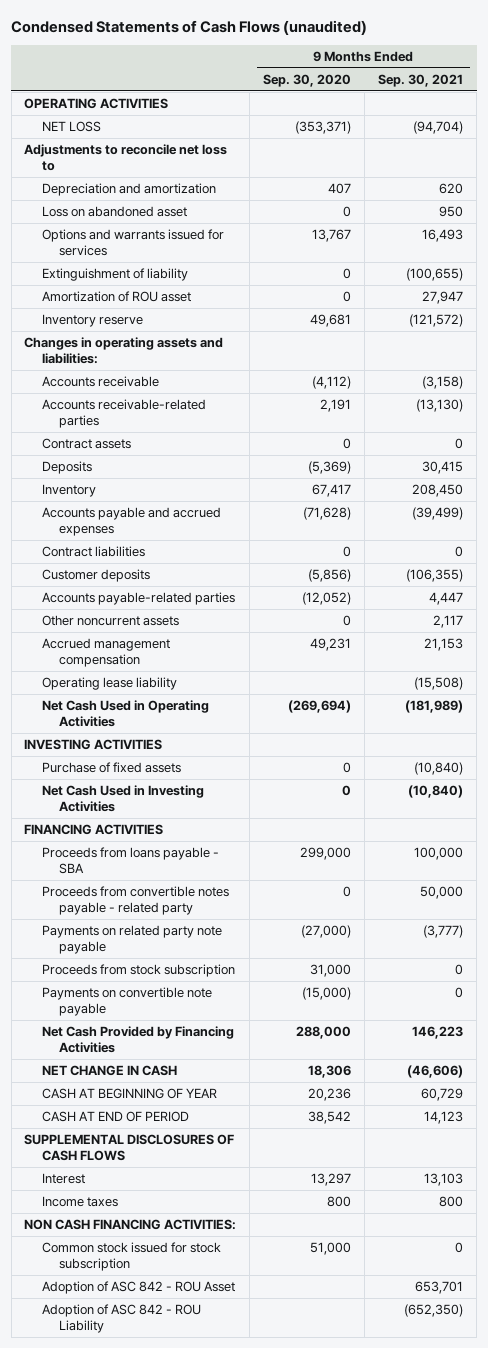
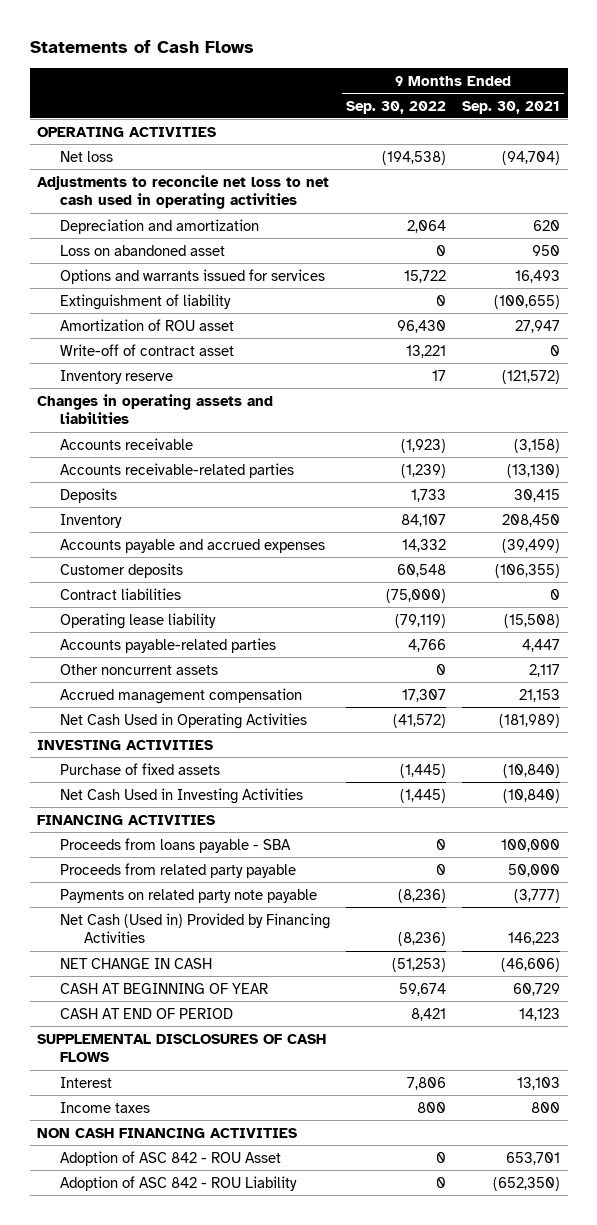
[11,19,368,35] Condensed Statements of Cash Flows (unaudited) -> [29,40,254,54] Statements of Cash Flows
[263,73,352,87] Sep. 30, 2020 -> none
none -> [346,100,447,114] Sep. 30, 2022
[41,121,101,133] NET LOSS -> [60,150,114,162] Net loss
[24,144,228,172] Adjustments to reconcile net loss to -> [37,174,330,210] Adjustments to reconcile net loss to net cash used in operating activities
none -> [60,343,235,356] Write-off of contract asset
[24,337,224,365] Changes in operating assets and liabilities: -> [37,393,274,425] Changes in operating assets and liabilities
[41,438,131,450] Contract assets -> none
[41,546,145,558] Contract liabilities -> [60,587,182,600] Contract liabilities
[41,677,177,691] Operating lease liability -> [60,612,217,629] Operating lease liability
[41,886,229,916] Proceeds from convertible notes payable - related party -> [60,862,297,878] Proceeds from related party payable
[41,964,235,978] Proceeds from stock subscription -> none
[41,987,212,1017] Payments on convertible note payable -> none
[41,1026,234,1054] Net Cash Provided by Financing Activities -> [60,912,331,944] Net Cash (Used in) Provided by Financing Activities
[41,1242,221,1272] Common stock issued for stock subscription -> none
[24,1219,237,1231] NON CASH FINANCING ACTIVITIES: -> [37,1127,298,1138] NON CASH FINANCING ACTIVITIES

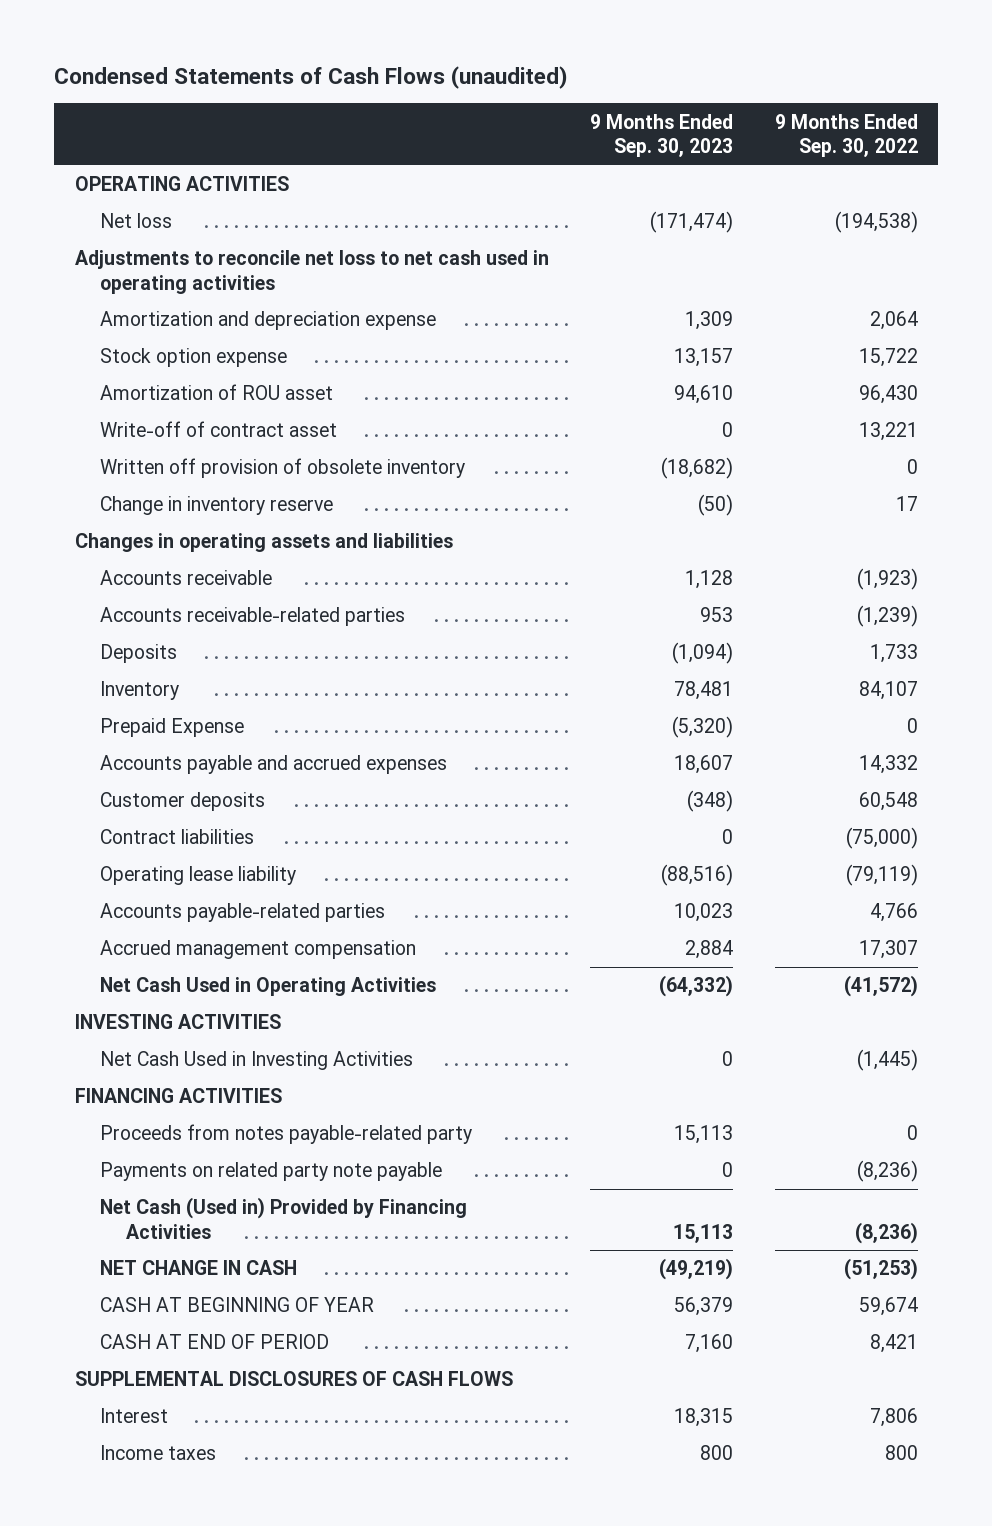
[29,40,254,54] Statements of Cash Flows -> [53,66,568,90] Condensed Statements of Cash Flows (unaudited)
[461,100,560,114] Sep. 30, 2021 -> none
none -> [590,113,734,158] 9 Months Ended Sep. 30, 2023
[60,244,226,256] Loss on abandoned asset -> none
[60,293,232,310] Extinguishment of liability -> none
[60,218,260,234] Depreciation and amortization -> [100,311,437,331] Amortization and depreciation expense
[60,268,326,284] Options and warrants issued for services -> [100,348,288,368] Stock option expense
none -> [100,458,466,479] Written off provision of obsolete inventory
[60,369,174,384] Inventory reserve -> [100,496,334,516] Change in inventory reserve
none -> [100,718,245,738] Prepaid Expense
[60,663,219,675] Other noncurrent assets -> none
[60,762,221,775] Purchase of fixed assets -> none
[60,837,292,853] Proceeds from loans payable - SBA -> none
[60,862,297,878] Proceeds from related party payable -> [100,1124,473,1145] Proceeds from notes payable-related party
[37,1127,298,1138] NON CASH FINANCING ACTIVITIES -> none
[60,1150,282,1166] Adoption of ASC 842 - ROU Asset -> none
[60,1175,298,1191] Adoption of ASC 842 - ROU Liability -> none

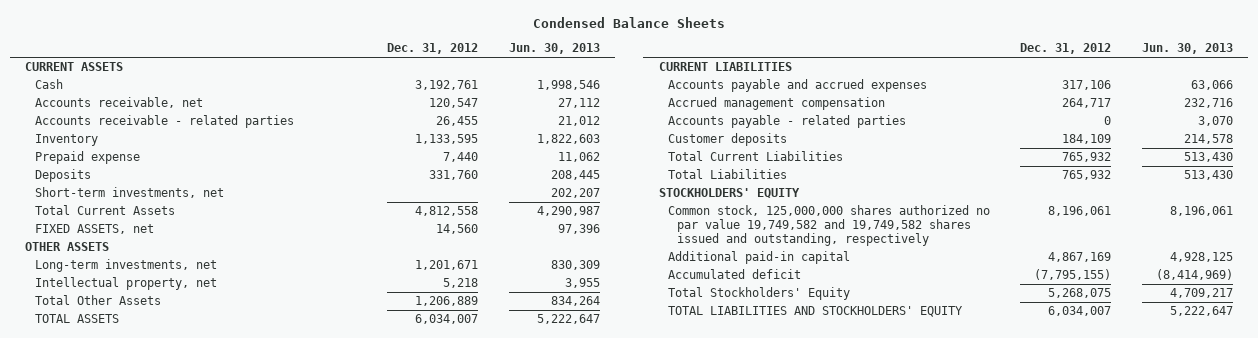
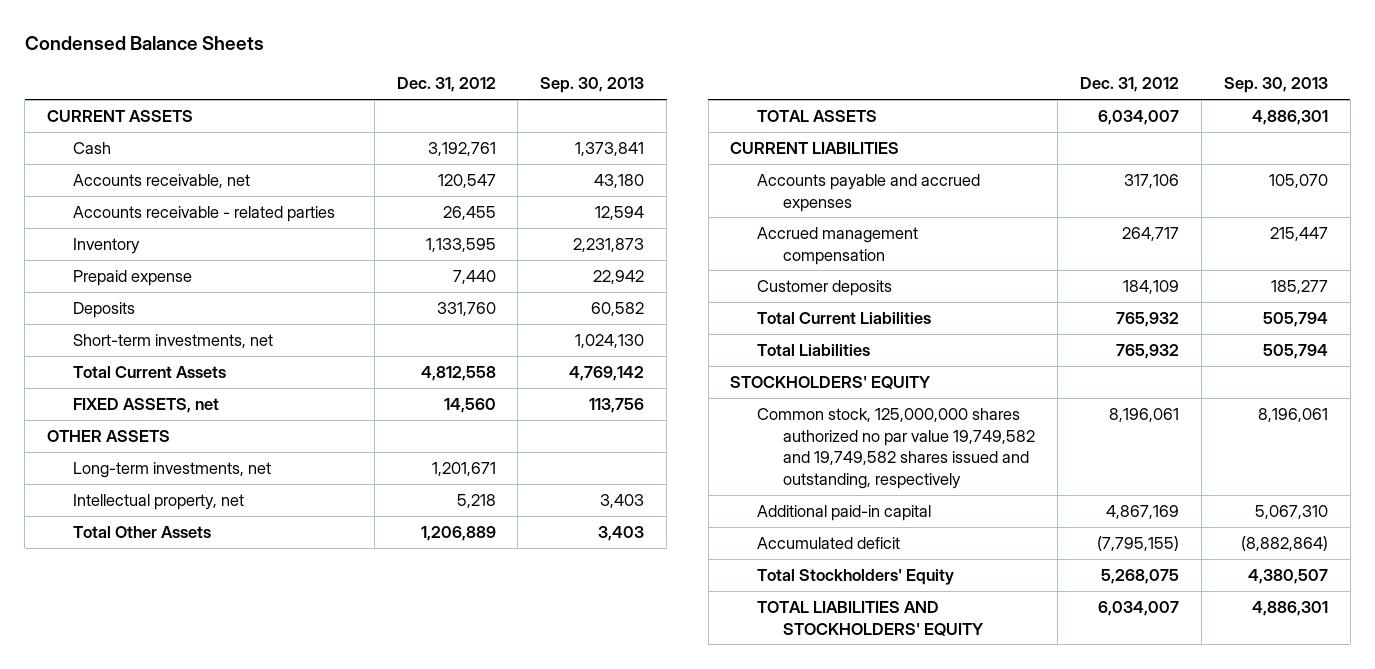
[508,43,600,55] Jun. 30, 2013 -> none
none -> [540,77,645,94] Sep. 30, 2013
[667,115,906,129] Accounts payable - related parties -> none

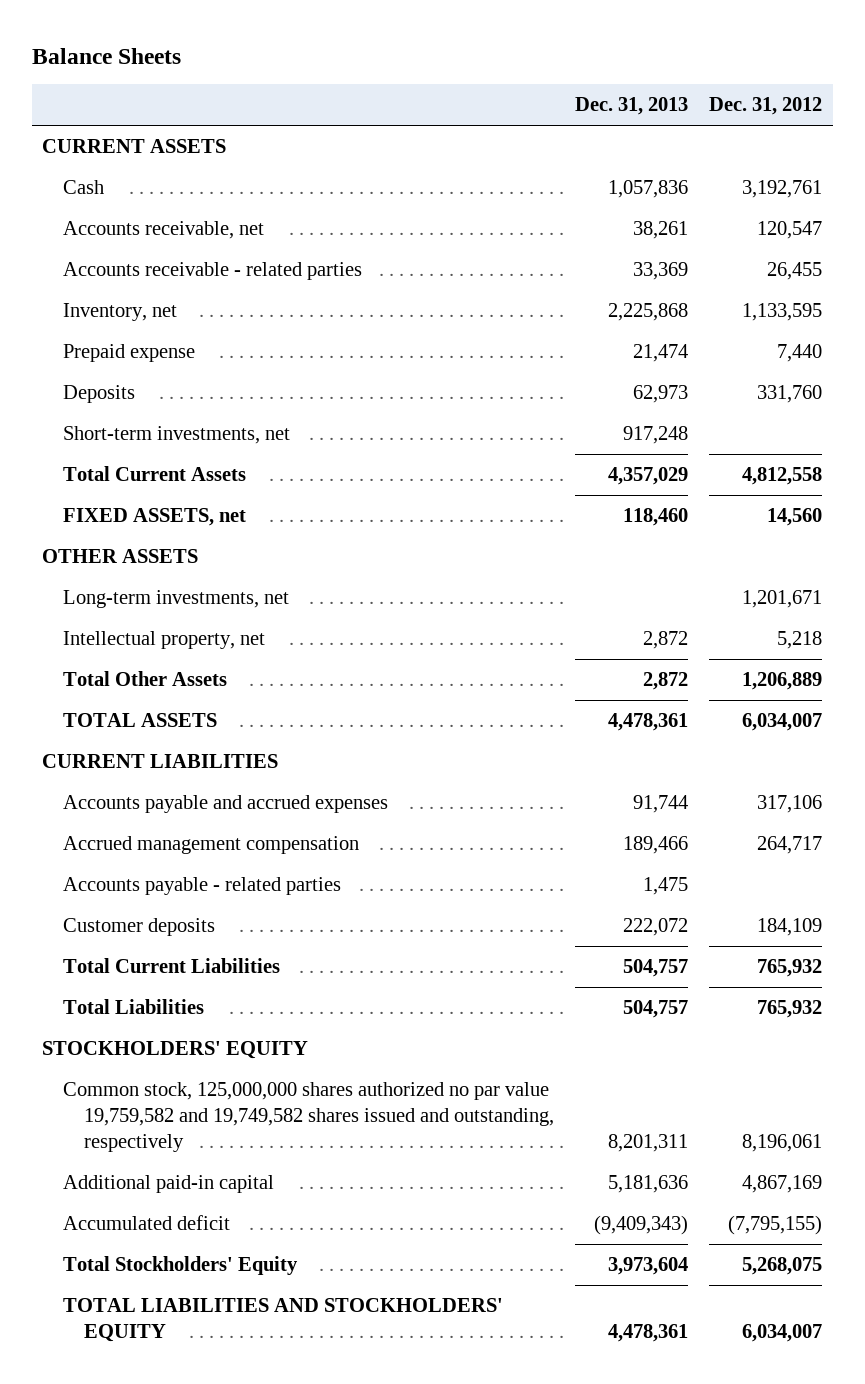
[24,36,264,51] Condensed Balance Sheets -> [31,47,181,64] Balance Sheets
[540,77,645,94] Sep. 30, 2013 -> none
none -> [574,97,688,116] Dec. 31, 2013
[73,238,141,255] Inventory -> [62,303,177,322] Inventory, net
none -> [62,877,341,896] Accounts payable - related parties
[756,408,1036,489] Common stock, 125,000,000 shares authorized no par value 19,749,582 and 19,749,582 shares issued and outstanding, respectively -> [62,1082,554,1152] Common stock, 125,000,000 shares authorized no par value 19,759,582 and 19,749,582 shares issued and outstanding, respectively

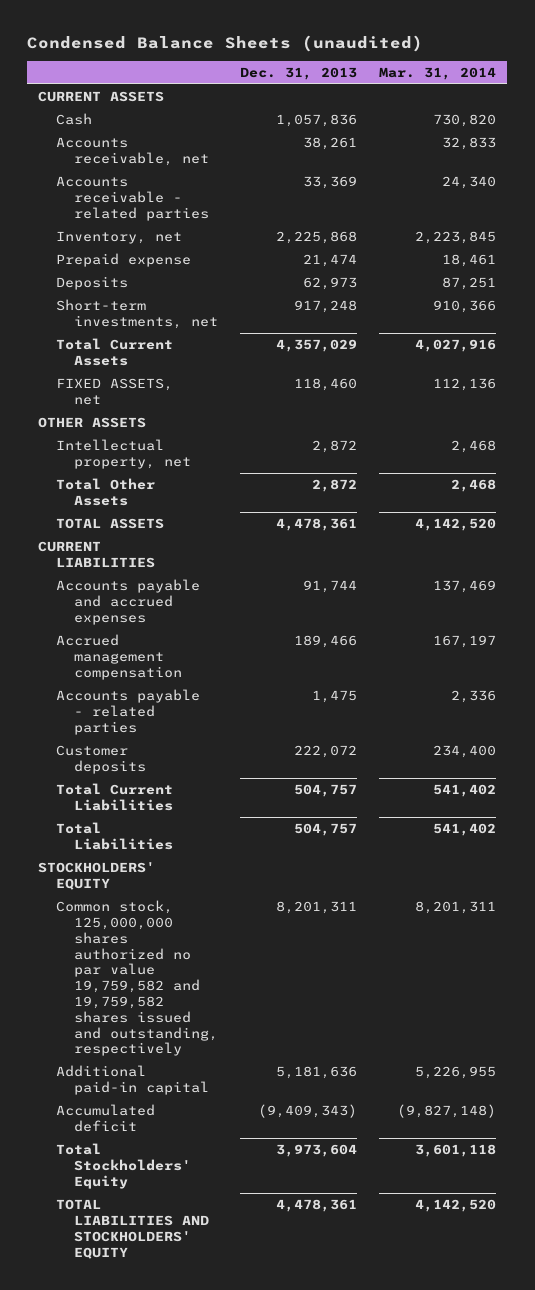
[31,47,181,64] Balance Sheets -> [27,34,424,52] Condensed Balance Sheets (unaudited)
[709,97,823,116] Dec. 31, 2012 -> none
none -> [379,66,497,80] Mar. 31, 2014
[62,590,289,609] Long-term investments, net -> none
[62,1082,554,1152] Common stock, 125,000,000 shares authorized no par value 19,759,582 and 19,749,582 shares issued and outstanding, respectively -> [56,900,219,1057] Common stock, 125,000,000 shares authorized no par value 19,759,582 and 19,759,582 shares issued and outstanding, respectively

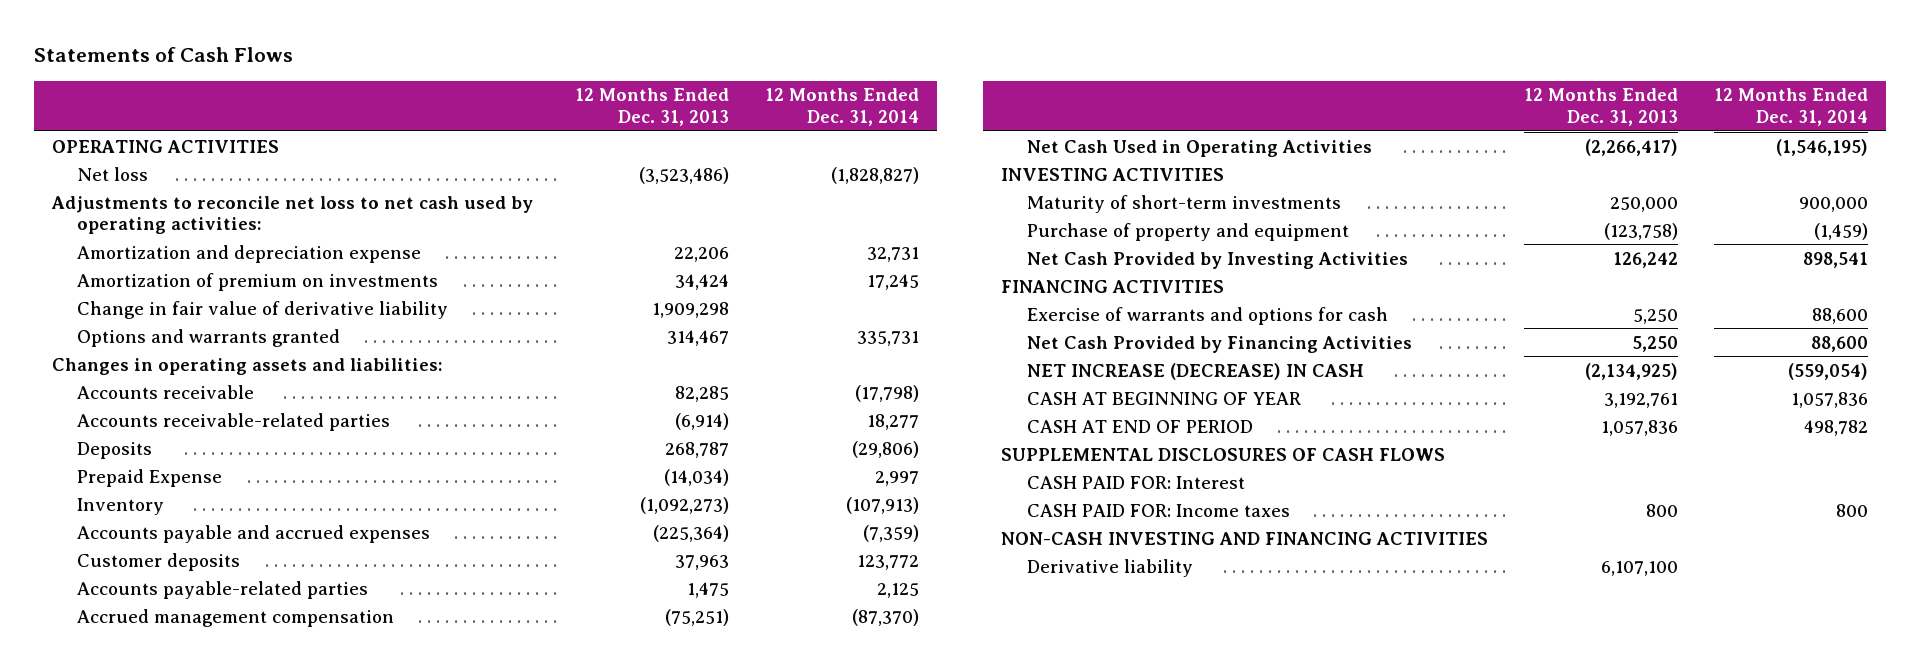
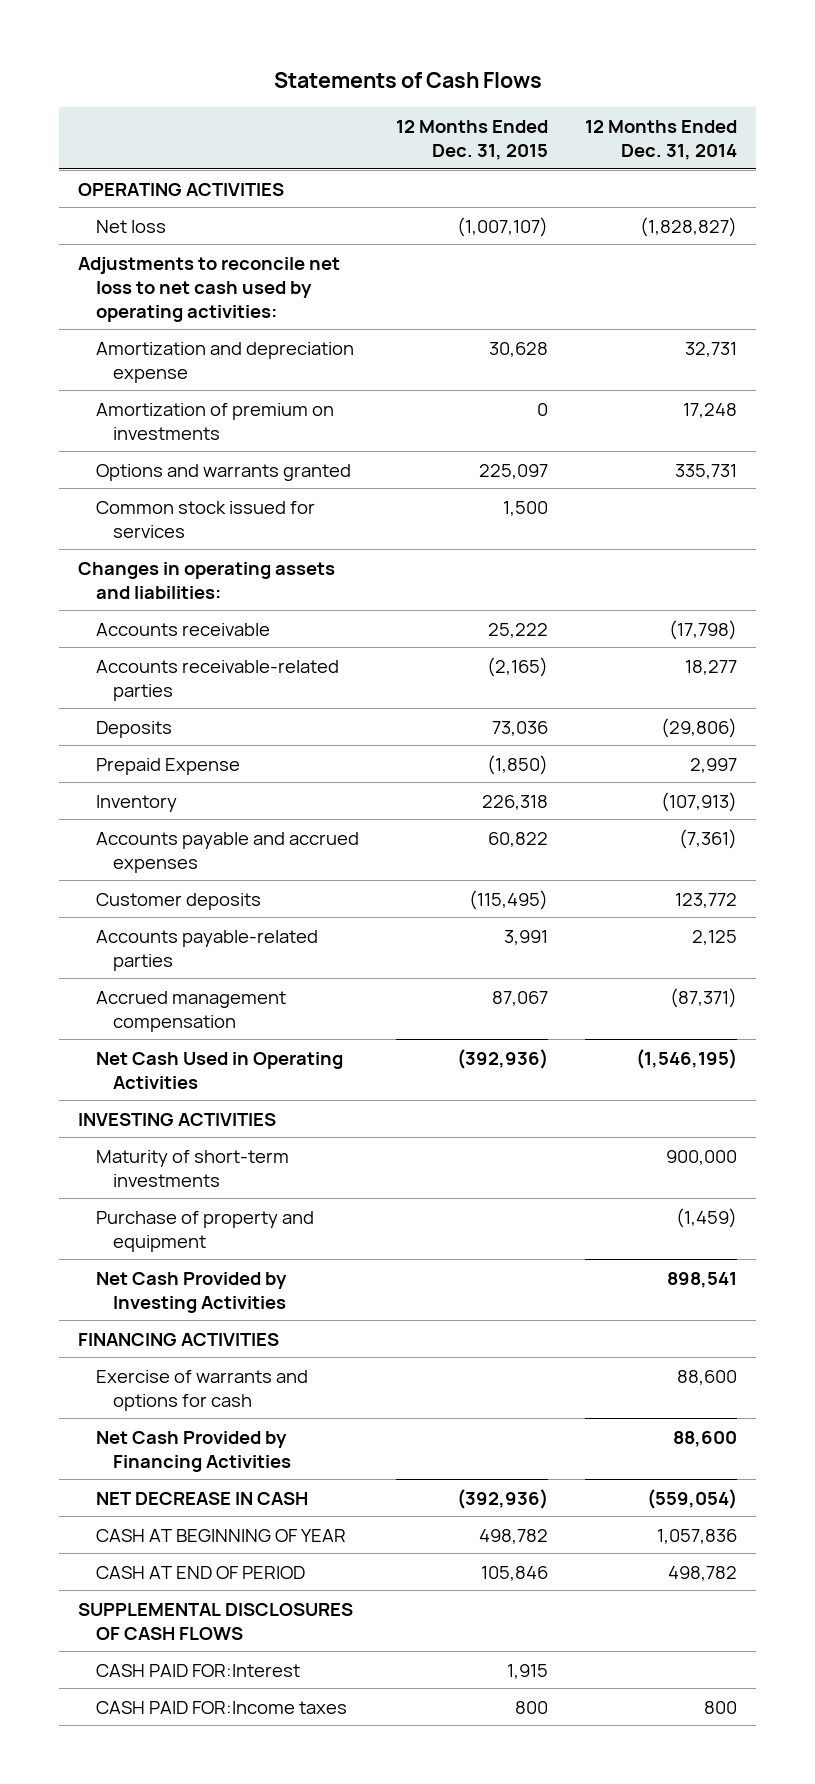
[574,88,729,127] 12 Months Ended Dec. 31, 2013 -> none
none -> [395,119,548,160] 12 Months Ended Dec. 31, 2015
[77,300,449,319] Change in fair value of derivative liability -> none
[866,273,919,290] 17,245 -> [683,402,738,418] 17,248
none -> [95,500,315,538] Common stock issued for services
[862,524,919,542] (7,359) -> [679,828,738,849] (7,361)
[851,608,919,626] (87,370) -> [670,987,738,1008] (87,371)
[1026,362,1364,380] NET INCREASE (DECREASE) IN CASH -> [95,1491,308,1505] NET DECREASE IN CASH
[1001,531,1489,545] NON-CASH INVESTING AND FINANCING ACTIVITIES -> none
[1026,558,1193,577] Derivative liability -> none
[1026,475,1245,489] CASH PAID FOR: Interest -> [95,1663,300,1677] CASH PAID FOR:Interest
[1026,503,1290,517] CASH PAID FOR: Income taxes -> [95,1700,347,1714] CASH PAID FOR:Income taxes

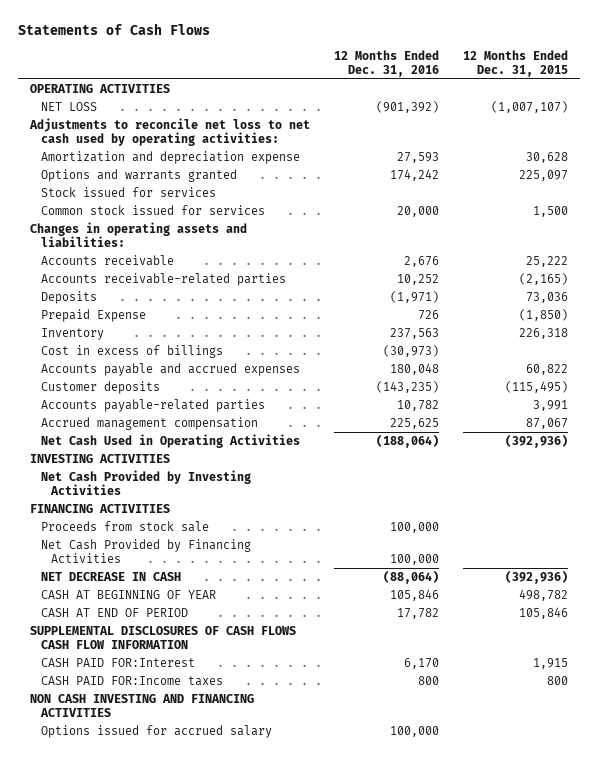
[585,119,738,160] 12 Months Ended Dec. 31, 2014 -> none
none -> [333,49,439,77] 12 Months Ended Dec. 31, 2016
[95,219,166,233] Net loss -> [40,101,97,111] NET LOSS
[95,402,334,440] Amortization of premium on investments -> none
none -> [40,186,216,197] Stock issued for services
none -> [40,344,223,358] Cost in excess of billings
[95,1149,289,1187] Maturity of short-term investments -> none
[95,1210,314,1252] Purchase of property and equipment -> none
[95,1369,308,1411] Exercise of warrants and options for cash -> none
none -> [40,520,209,532] Proceeds from stock sale
[78,1602,354,1640] SUPPLEMENTAL DISCLOSURES OF CASH FLOWS -> [29,625,296,650] SUPPLEMENTAL DISCLOSURES OF CASH FLOWS CASH FLOW INFORMATION
none -> [29,693,254,718] NON CASH INVESTING AND FINANCING ACTIVITIES
none -> [40,724,272,738] Options issued for accrued salary

